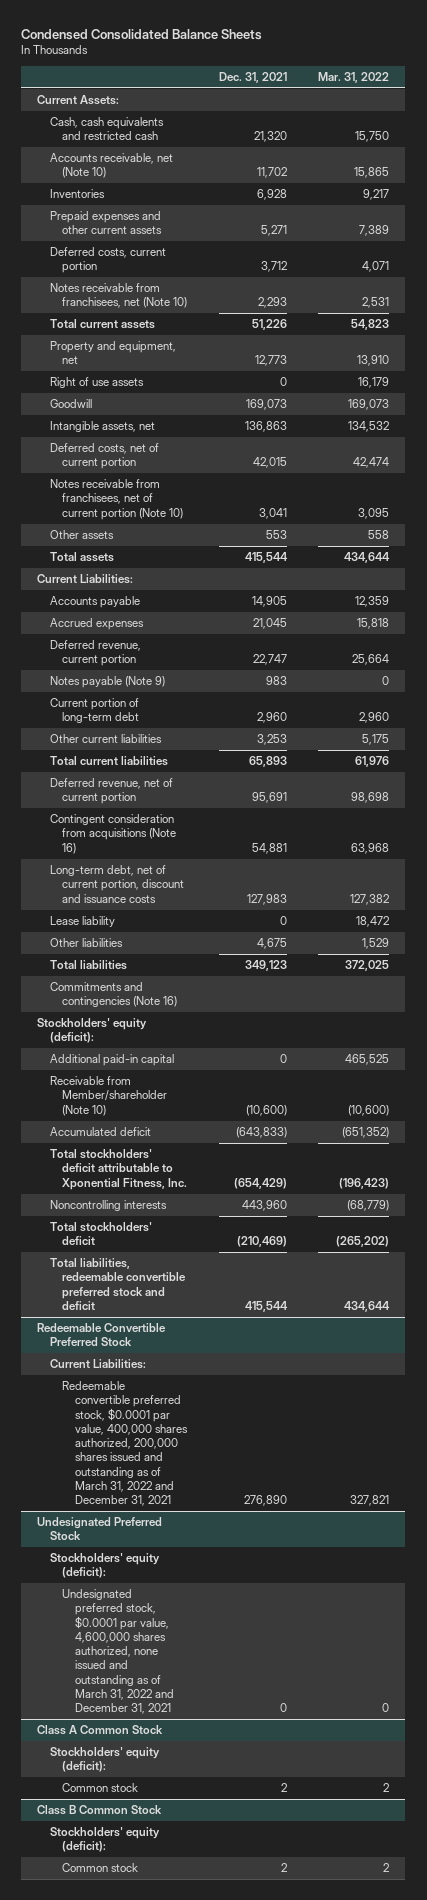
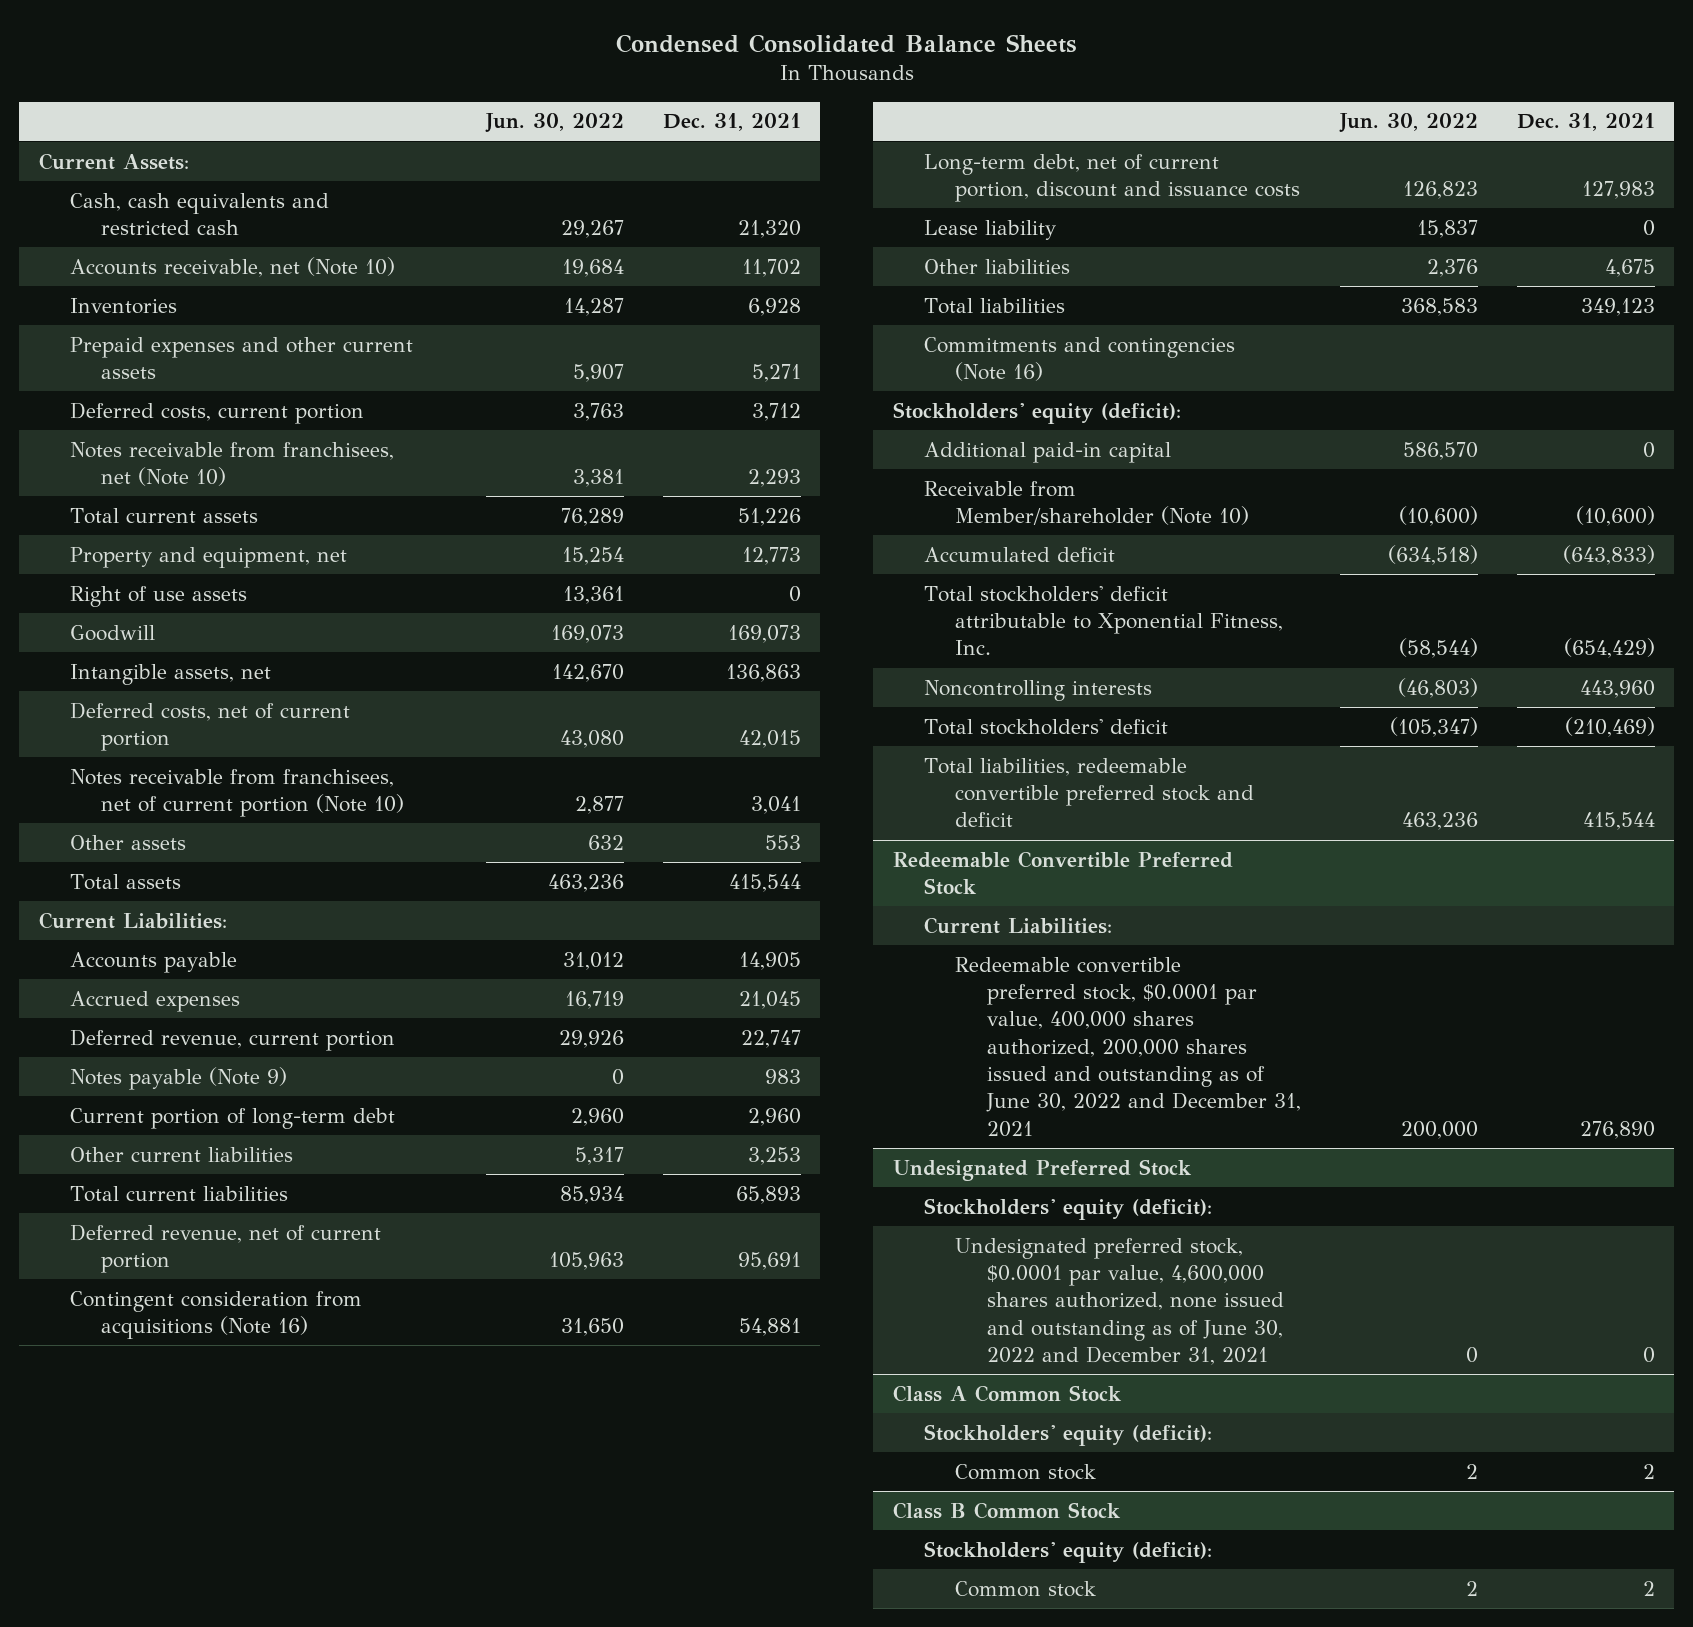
[318,71,390,83] Mar. 31, 2022 -> none
none -> [484,113,624,134] Jun. 30, 2022
[62,1381,188,1506] Redeemable convertible preferred stock, $0.0001 par value, 400,000 shares authorized, 200,000 shares issued and outstanding as of March 31, 2022 and December 31, 2021 -> [955,956,1301,1137] Redeemable convertible preferred stock, $0.0001 par value, 400,000 shares authorized, 200,000 shares issued and outstanding as of June 30, 2022 and December 31, 2021
[62,1589,174,1714] Undesignated preferred stock, $0.0001 par value, 4,600,000 shares authorized, none issued and outstanding as of March 31, 2022 and December 31, 2021 -> [955,1237,1284,1366] Undesignated preferred stock, $0.0001 par value, 4,600,000 shares authorized, none issued and outstanding as of June 30, 2022 and December 31, 2021

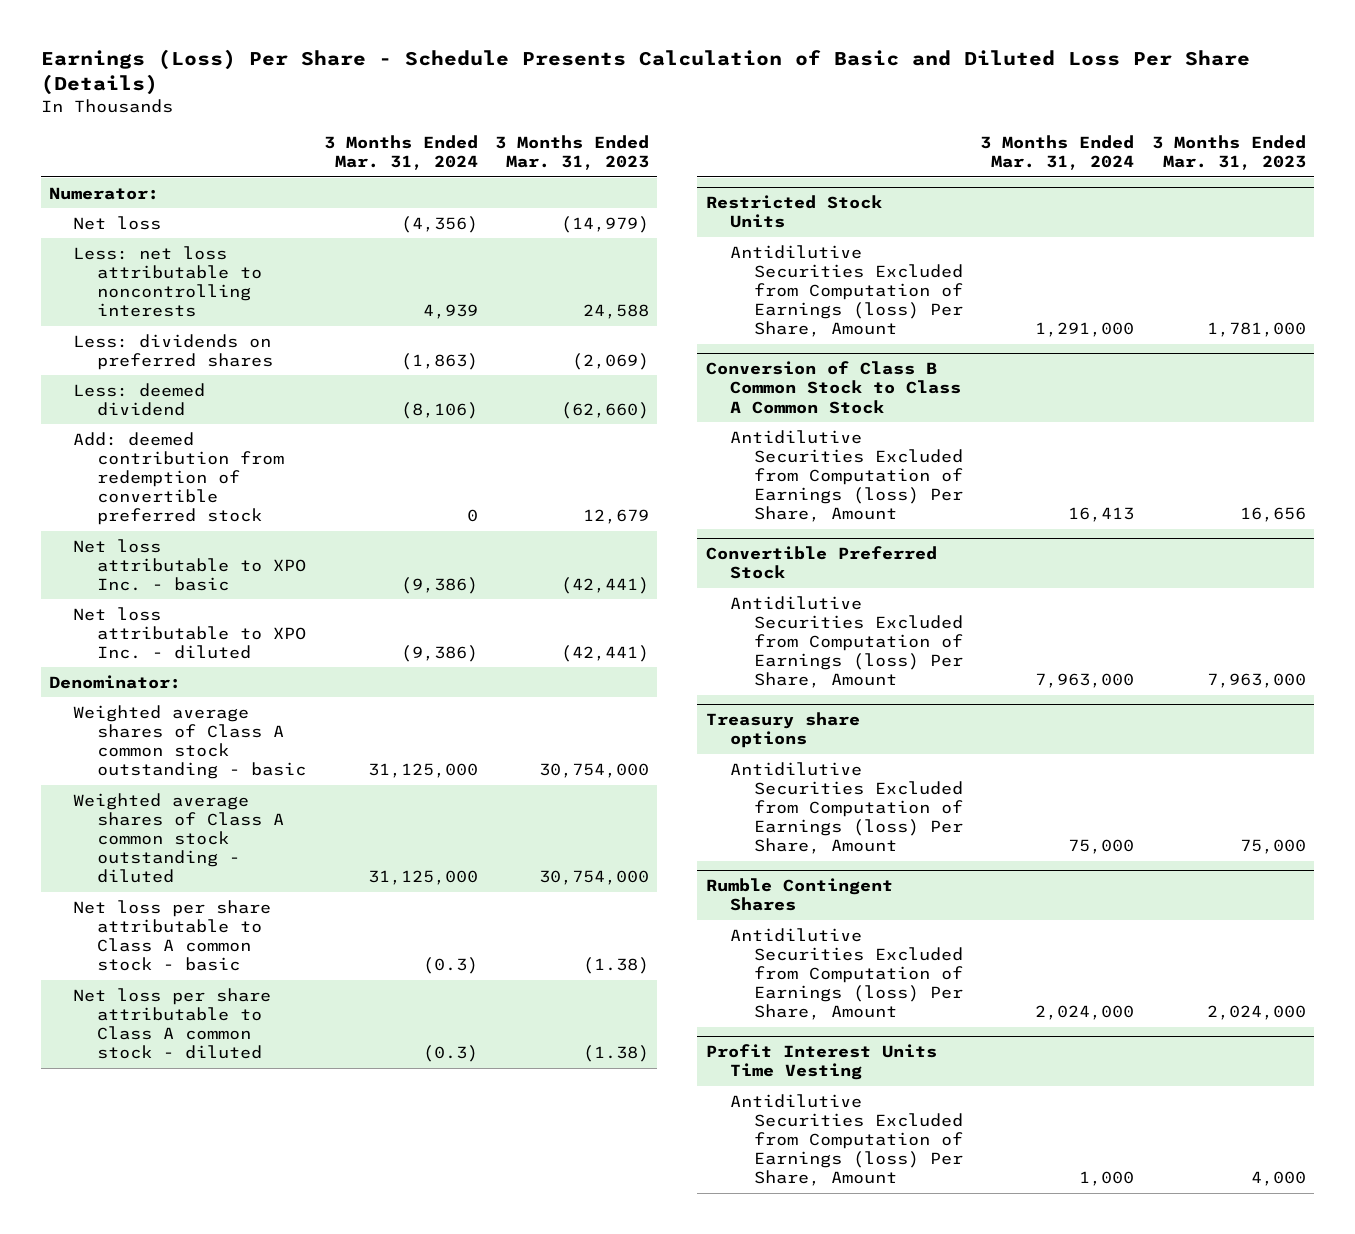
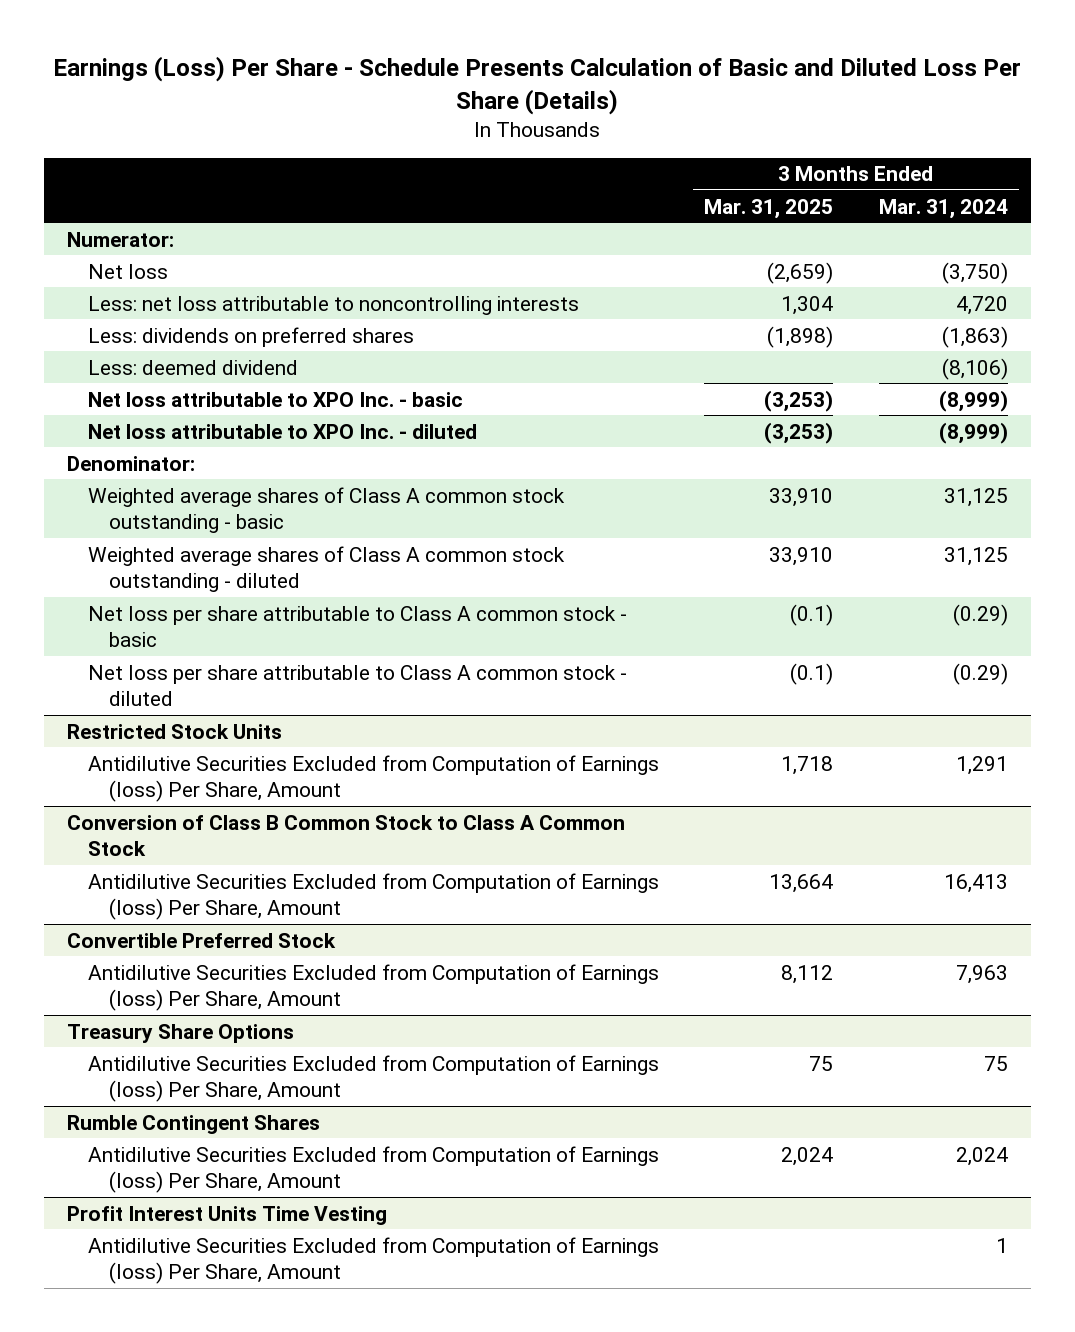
[494,135,649,171] 3 Months Ended Mar. 31, 2023 -> none
none -> [704,198,834,219] Mar. 31, 2025
[400,215,478,233] (4,356) -> [941,261,1008,284] (3,750)
[422,304,478,320] 4,939 -> [955,295,1008,315] 4,720
[73,431,285,526] Add: deemed contribution from redemption of convertible preferred stock -> none
[400,576,478,594] (9,386) -> [938,389,1008,412] (8,999)
[400,644,478,662] (9,386) -> [938,421,1008,444] (8,999)
[367,763,478,779] 31,125,000 -> [943,487,1008,507] 31,125
[367,870,478,886] 31,125,000 -> [943,546,1008,566] 31,125
[422,957,478,975] (0.3) -> [952,603,1008,626] (0.29)
[422,1045,478,1063] (0.3) -> [952,662,1008,685] (0.29)
[1035,322,1135,338] 1,291,000 -> [955,755,1008,775] 1,291
[1035,673,1135,689] 7,963,000 -> [955,964,1008,984] 7,963
[705,712,860,749] Treasury share options -> [66,1023,294,1043] Treasury Share Options
[1068,839,1135,855] 75,000 -> [983,1055,1008,1071] 75
[1035,1005,1135,1021] 2,024,000 -> [955,1146,1008,1166] 2,024
[1079,1171,1135,1187] 1,000 -> [995,1237,1008,1253] 1

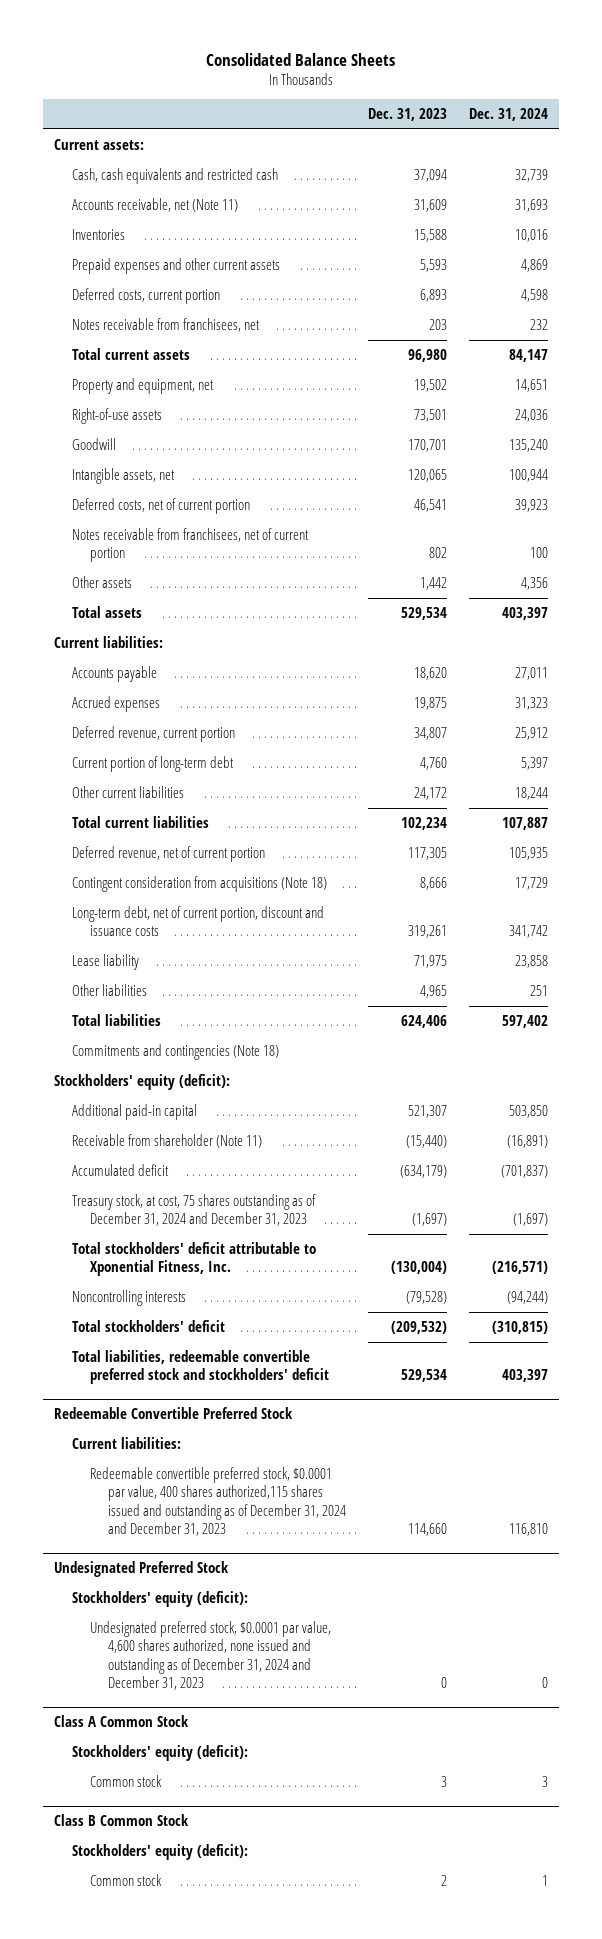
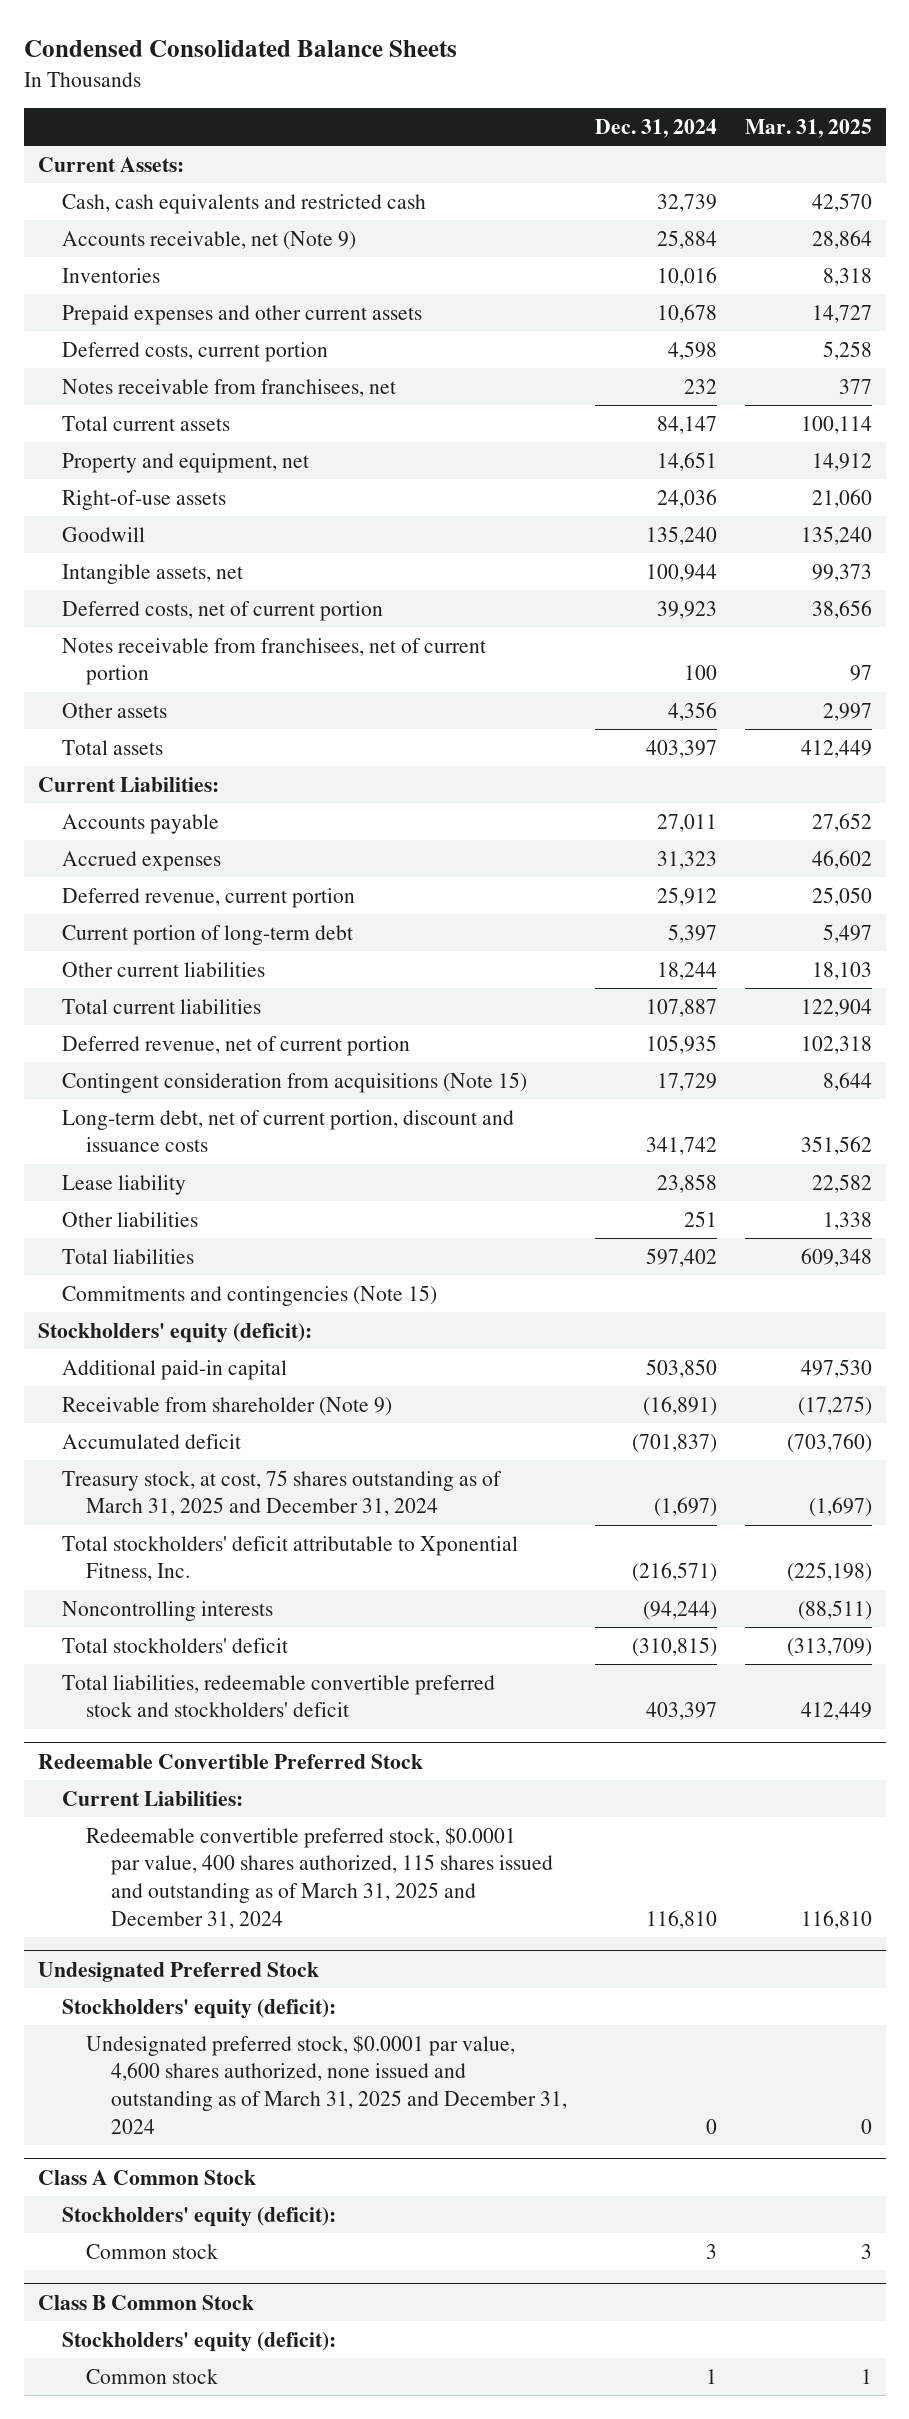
[206,52,396,66] Consolidated Balance Sheets -> [23,40,457,58] Condensed Consolidated Balance Sheets
[367,108,447,122] Dec. 31, 2023 -> none
none -> [744,119,872,139] Mar. 31, 2025
[54,138,145,150] Current assets: -> [37,156,184,172] Current Assets:
[72,197,239,212] Accounts receivable, net (Note 11) -> [62,230,357,250] Accounts receivable, net (Note 9)
[515,198,549,212] 31,693 -> [656,229,717,249] 25,884
[521,258,549,272] 4,869 -> [656,303,717,323] 10,678
[54,635,164,648] Current liabilities: -> [37,776,219,792] Current Liabilities:
[72,875,328,892] Contingent consideration from acquisitions (Note 18) -> [62,1071,528,1093] Contingent consideration from acquisitions (Note 15)
[72,1043,280,1060] Commitments and contingencies (Note 18) -> [62,1284,438,1306] Commitments and contingencies (Note 15)
[72,1133,263,1148] Receivable from shareholder (Note 11) -> [62,1396,393,1416] Receivable from shareholder (Note 9)
[72,1193,317,1227] Treasury stock, at cost, 75 shares outstanding as of December 31, 2024 and December 31, 2023 -> [62,1469,503,1517] Treasury stock, at cost, 75 shares outstanding as of March 31, 2025 and December 31, 2024
[72,1436,182,1449] Current liabilities: -> [62,1790,244,1806] Current Liabilities:
[89,1466,346,1537] Redeemable convertible preferred stock, $0.0001 par value, 400 shares authorized,115 shares issued and outstanding as of December 31, 2024 and December 31, 2023 -> [86,1826,553,1929] Redeemable convertible preferred stock, $0.0001 par value, 400 shares authorized, 115 shares issued and outstanding as of March 31, 2025 and December 31, 2024
[89,1620,331,1691] Undesignated preferred stock, $0.0001 par value, 4,600 shares authorized, none issued and outstanding as of December 31, 2024 and December 31, 2023 -> [86,2034,567,2134] Undesignated preferred stock, $0.0001 par value, 4,600 shares authorized, none issued and outstanding as of March 31, 2025 and December 31, 2024

